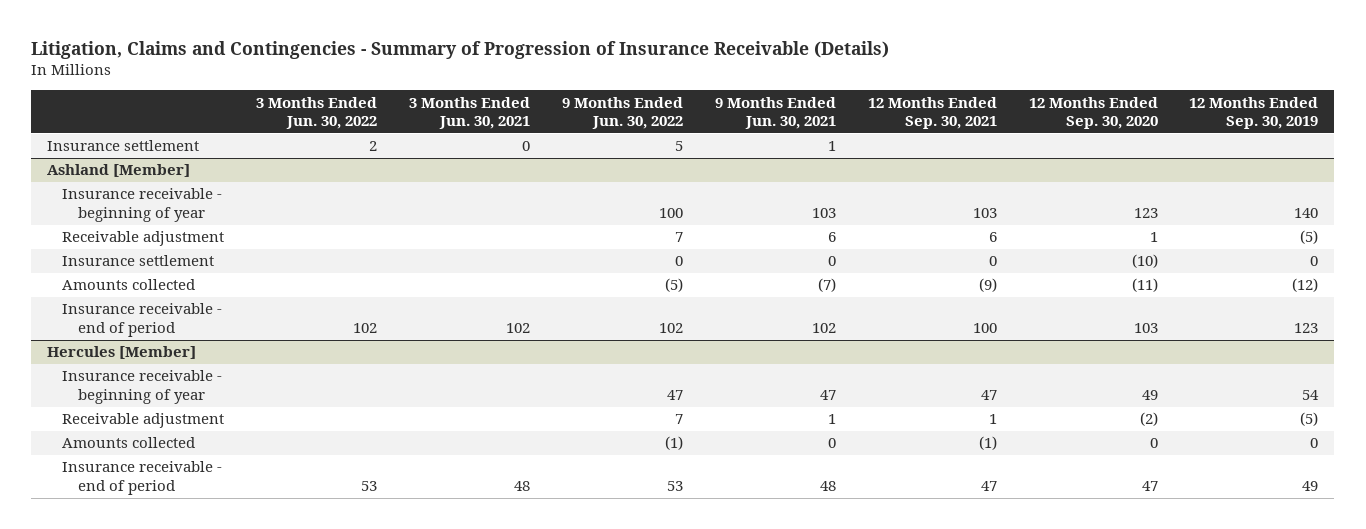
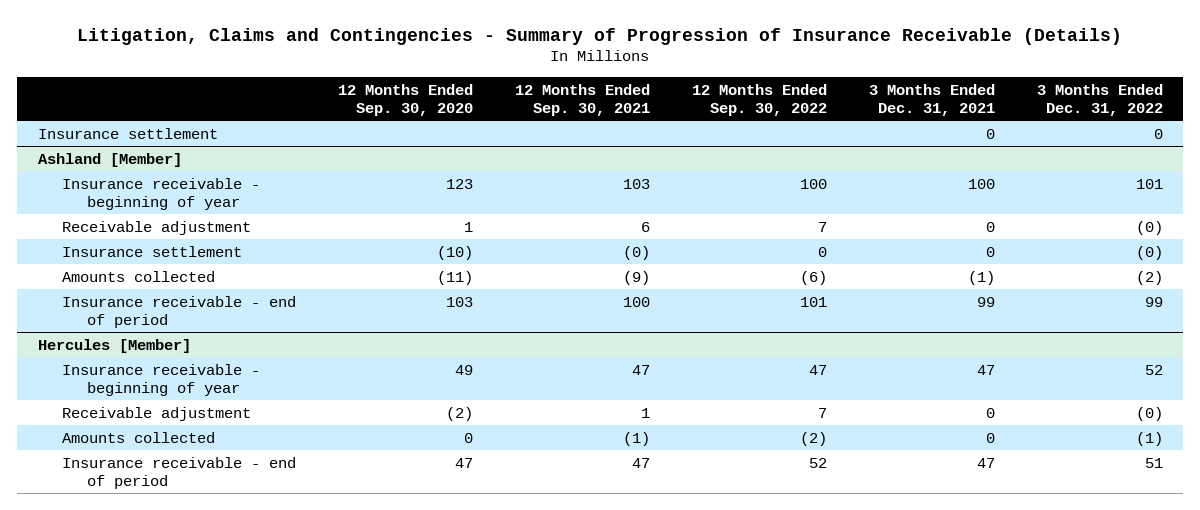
[256,96,378,130] 3 Months Ended Jun. 30, 2022 -> none
[409,96,531,130] 3 Months Ended Jun. 30, 2021 -> none
[561,96,683,130] 9 Months Ended Jun. 30, 2022 -> none
[714,96,836,130] 9 Months Ended Jun. 30, 2021 -> none
[1189,96,1319,130] 12 Months Ended Sep. 30, 2019 -> none
none -> [691,83,827,116] 12 Months Ended Sep. 30, 2022
none -> [868,83,995,116] 3 Months Ended Dec. 31, 2021
none -> [1036,83,1163,116] 3 Months Ended Dec. 31, 2022
[988,256,997,267] 0 -> [622,245,650,260] (0)

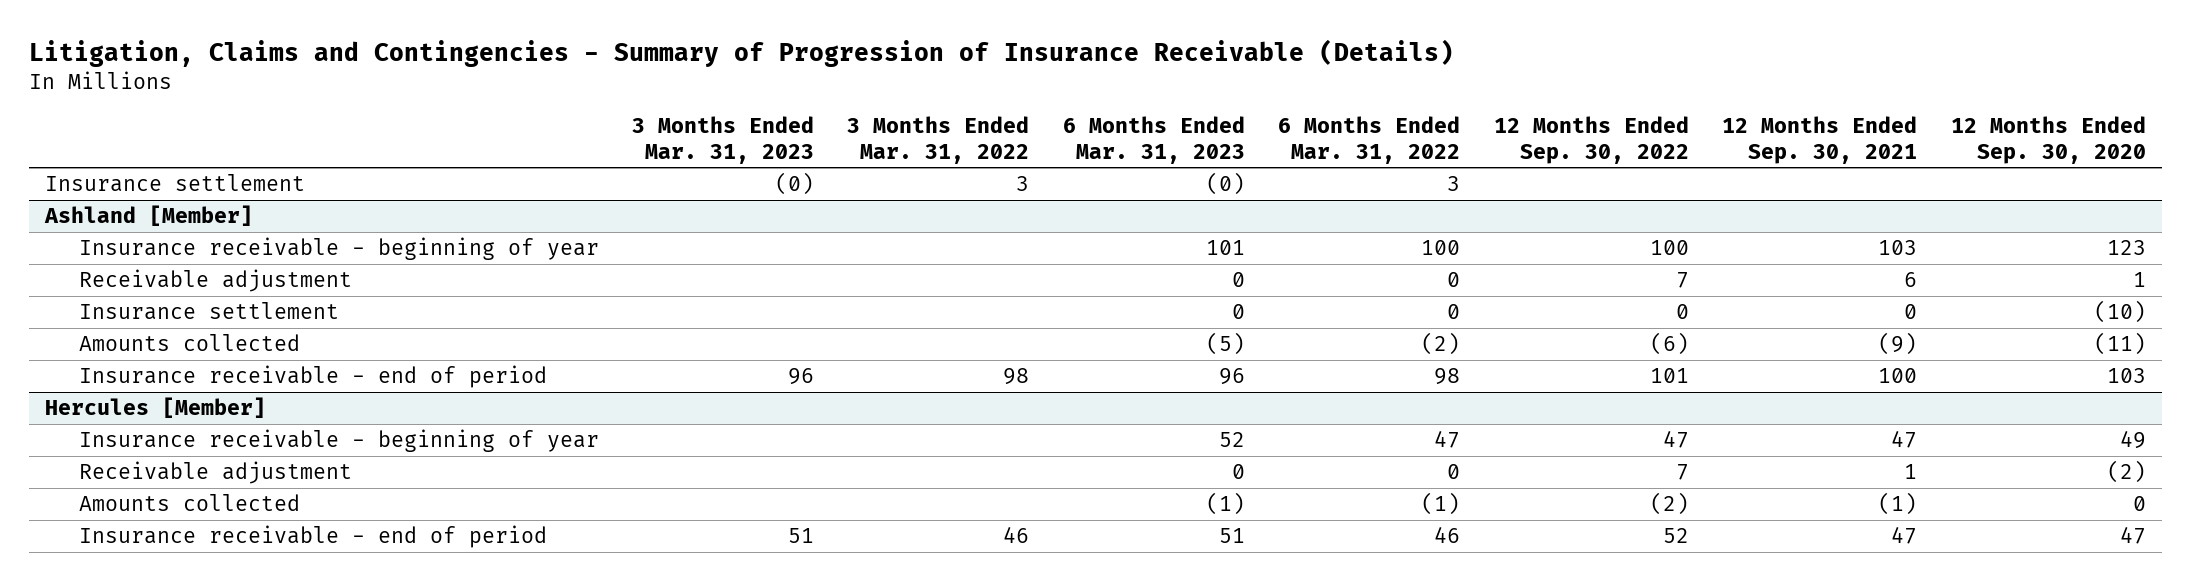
[868,83,995,116] 3 Months Ended Dec. 31, 2021 -> none
[1036,83,1163,116] 3 Months Ended Dec. 31, 2022 -> none
none -> [632,116,815,164] 3 Months Ended Mar. 31, 2023
none -> [847,116,1030,164] 3 Months Ended Mar. 31, 2022
none -> [1062,116,1245,164] 6 Months Ended Mar. 31, 2023
none -> [1278,116,1461,164] 6 Months Ended Mar. 31, 2022
[622,245,650,260] (0) -> [1904,304,1918,320] 0

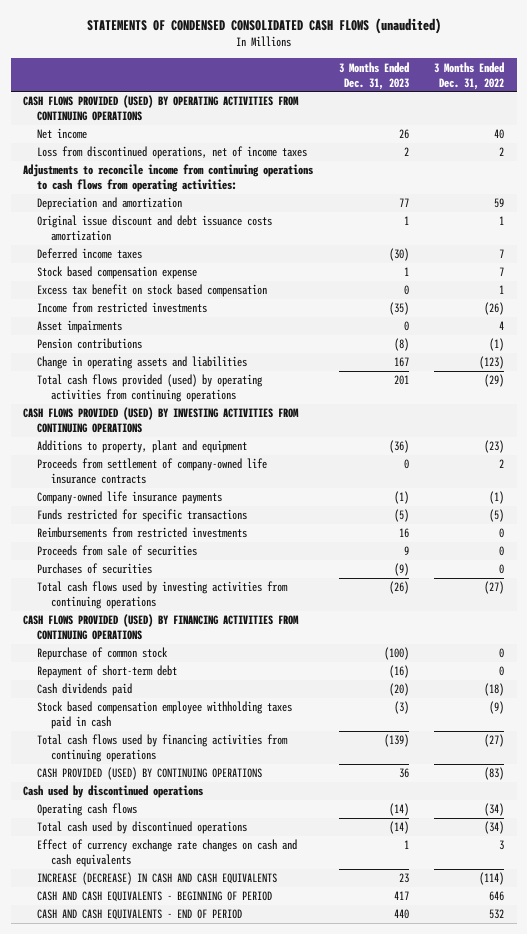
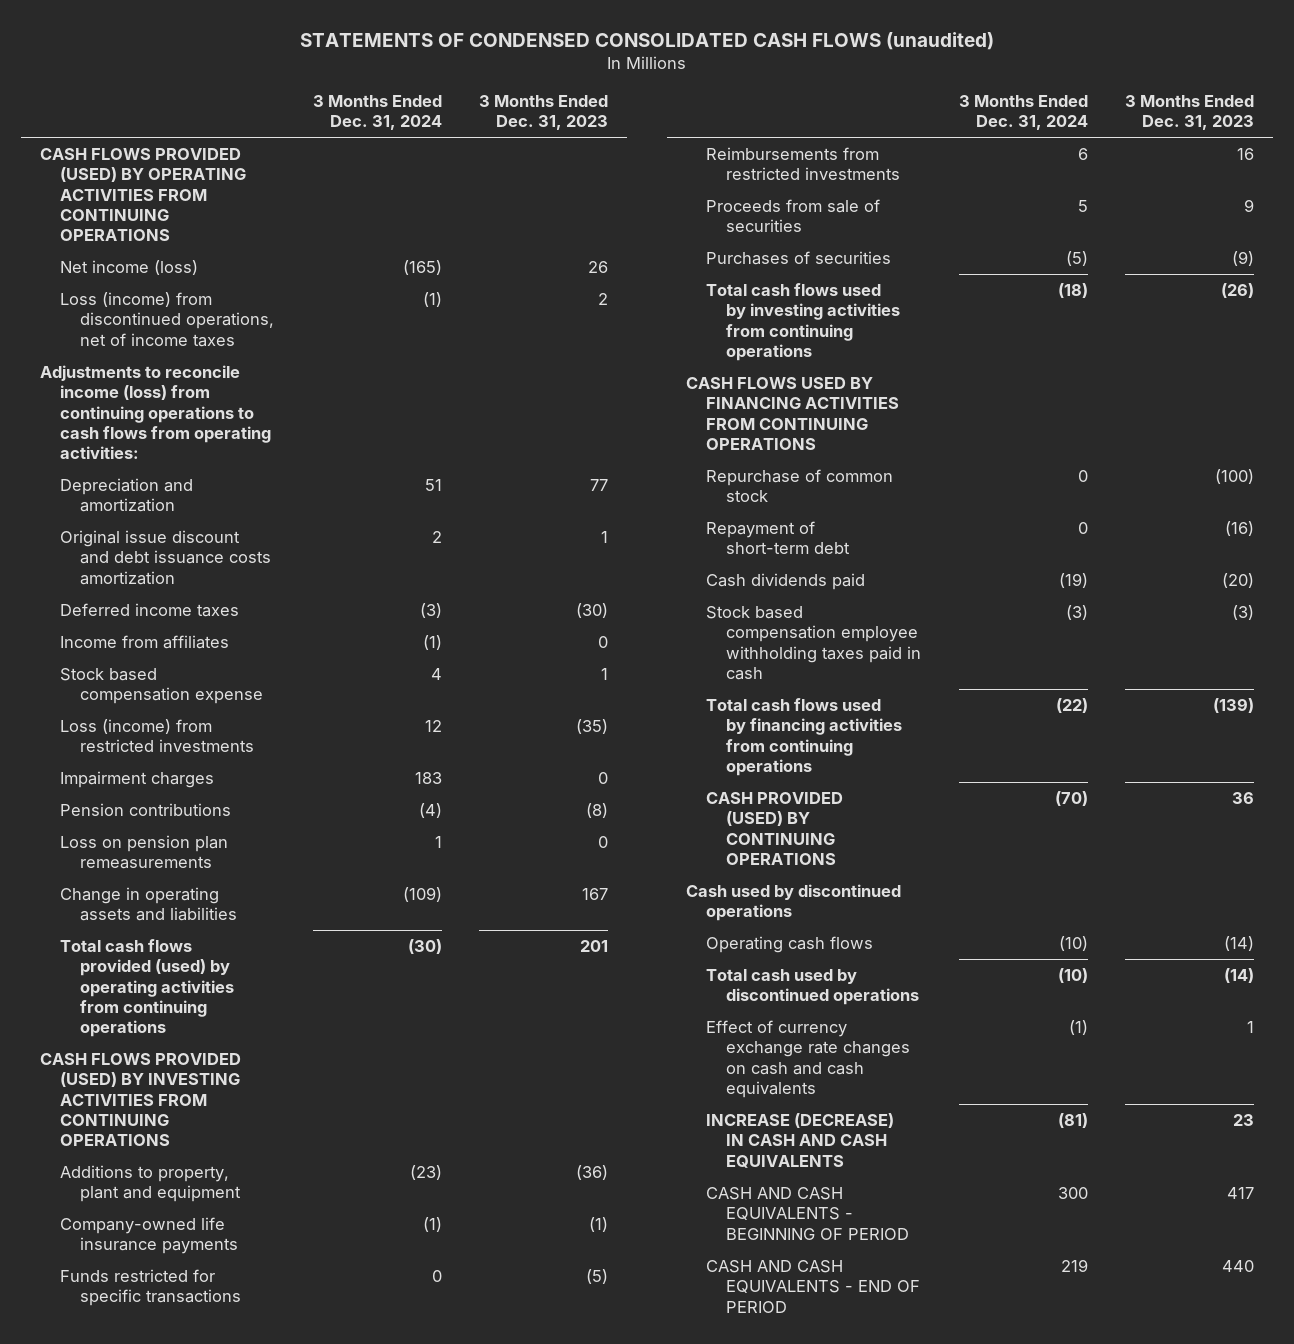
[433,61,504,90] 3 Months Ended Dec. 31, 2022 -> none
none -> [312,94,442,131] 3 Months Ended Dec. 31, 2024
[36,128,87,140] Net income -> [60,259,199,275] Net income (loss)
[36,146,307,160] Loss from discontinued operations, net of income taxes -> [60,291,275,347] Loss (income) from discontinued operations, net of income taxes
[23,164,314,193] Adjustments to reconcile income from continuing operations to cash flows from operating activities: -> [40,364,272,460] Adjustments to reconcile income (loss) from continuing operations to cash flows from operating activities:
none -> [60,634,230,649] Income from affiliates
[36,284,267,298] Excess tax benefit on stock based compensation -> none
[36,302,207,314] Income from restricted investments -> [60,718,255,753] Loss (income) from restricted investments
[36,320,122,334] Asset impairments -> [60,770,215,788] Impairment charges
none -> [60,834,229,870] Loss on pension plan remeasurements
[36,458,267,485] Proceeds from settlement of company-owned life insurance contracts -> none
[23,614,300,641] CASH FLOWS PROVIDED (USED) BY FINANCING ACTIVITIES FROM CONTINUING OPERATIONS -> [686,376,900,451] CASH FLOWS USED BY FINANCING ACTIVITIES FROM CONTINUING OPERATIONS

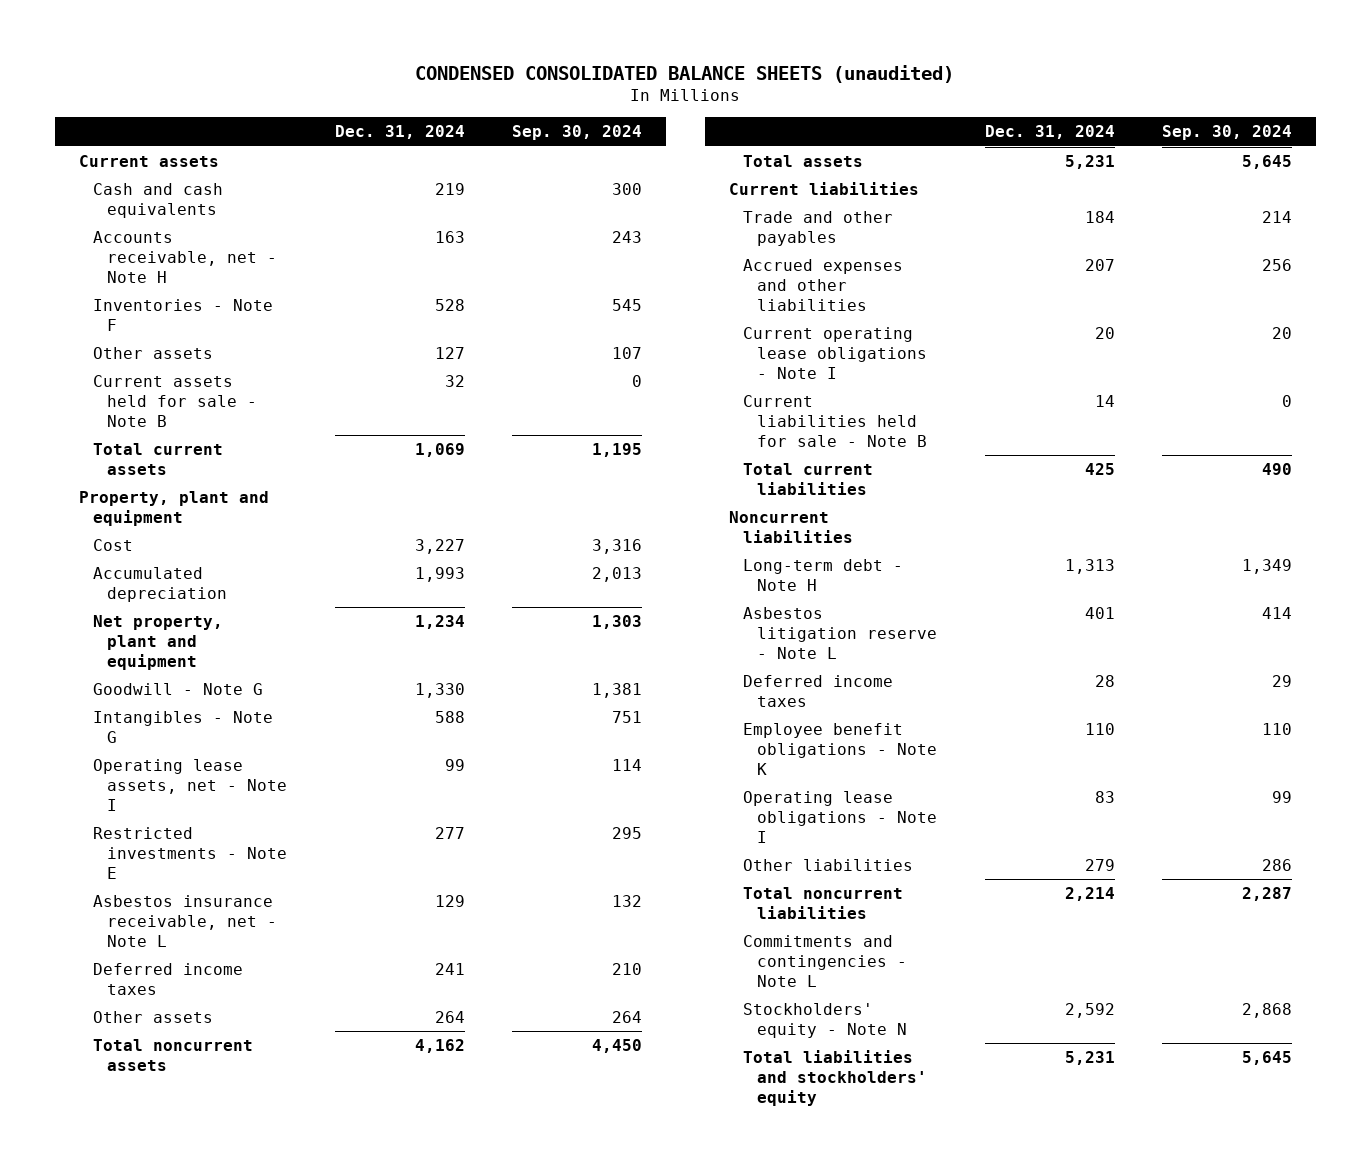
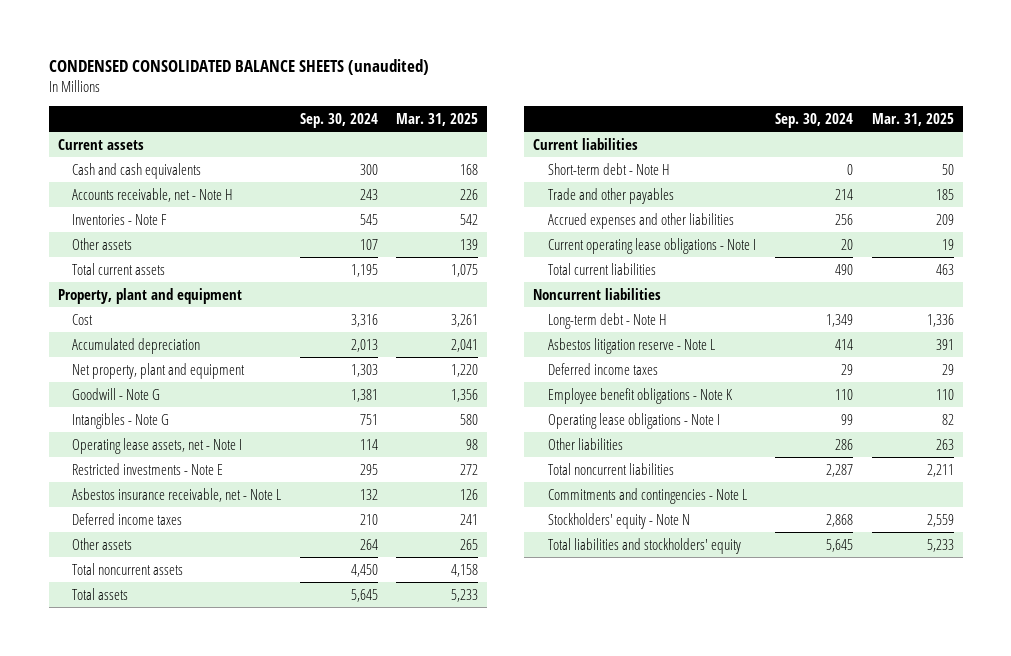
[334,125,465,140] Dec. 31, 2024 -> none
none -> [395,113,478,127] Mar. 31, 2025
[93,374,258,427] Current assets held for sale - Note B -> none
none -> [548,162,671,175] Short-term debt - Note H
[743,394,928,447] Current liabilities held for sale - Note B -> none

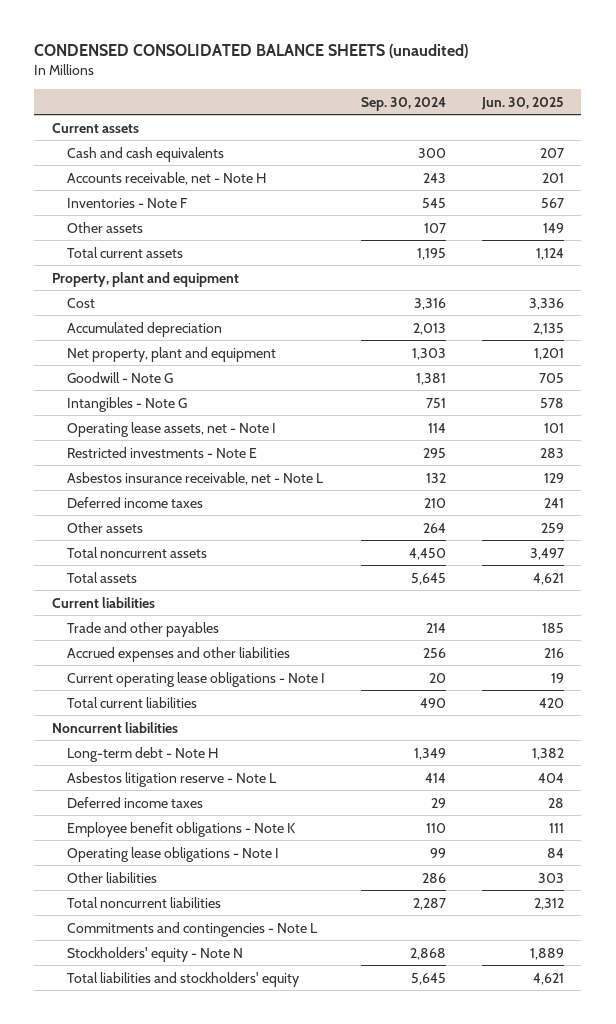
[395,113,478,127] Mar. 31, 2025 -> none
none -> [480,96,564,110] Jun. 30, 2025
[548,162,671,175] Short-term debt - Note H -> none

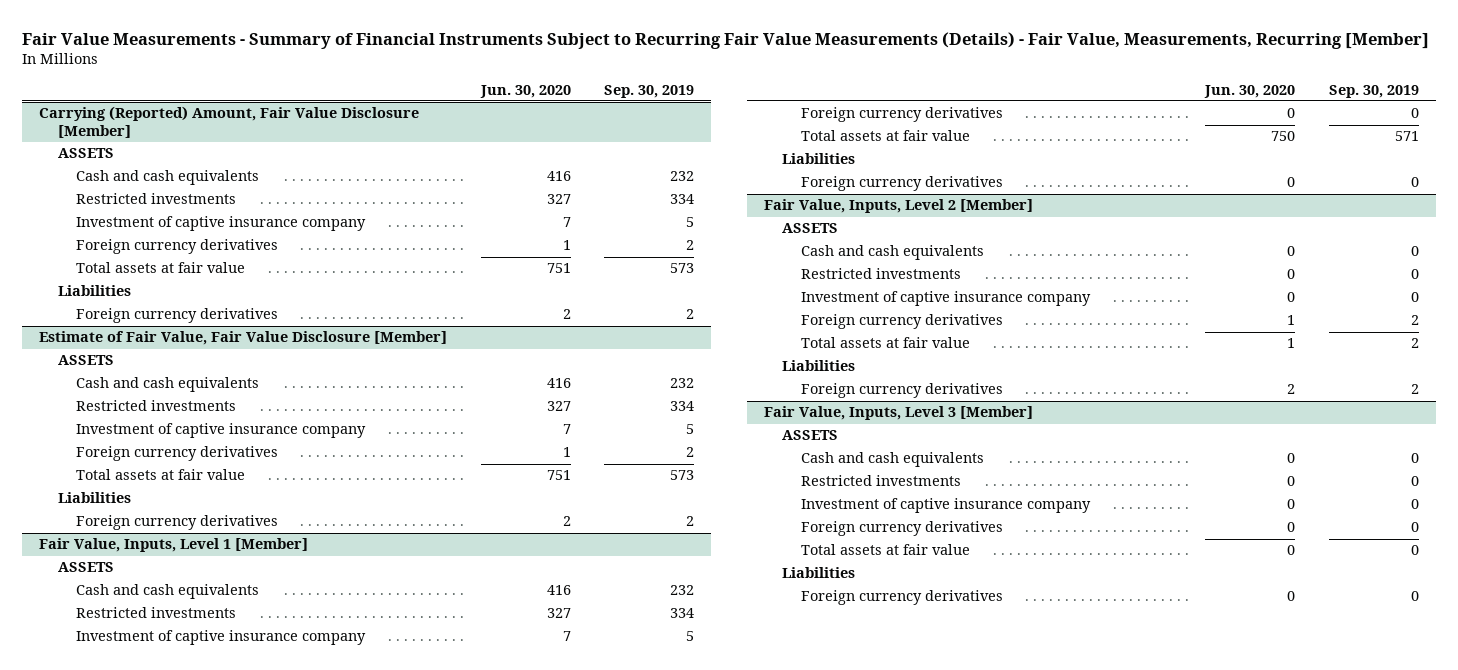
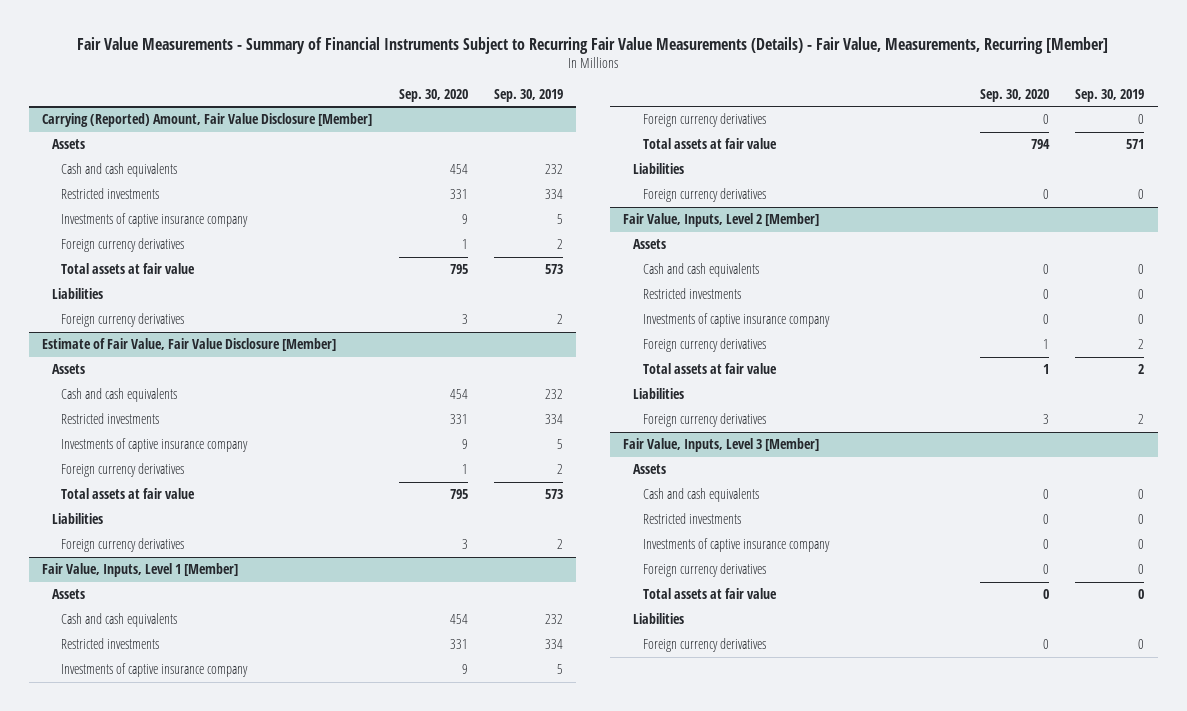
[479,84,571,98] Jun. 30, 2020 -> none
none -> [398,88,468,102] Sep. 30, 2020
[57,148,114,159] ASSETS -> [51,139,85,150] Assets
[76,216,367,232] Investment of captive insurance company -> [61,213,249,228] Investments of captive insurance company
[57,355,114,366] ASSETS -> [51,364,85,375] Assets
[76,423,367,439] Investment of captive insurance company -> [61,438,249,453] Investments of captive insurance company
[57,562,114,573] ASSETS -> [51,589,85,600] Assets
[76,630,367,646] Investment of captive insurance company -> [61,663,249,678] Investments of captive insurance company
[782,223,839,234] ASSETS -> [632,239,666,250] Assets
[800,291,1091,307] Investment of captive insurance company -> [642,313,830,328] Investments of captive insurance company
[782,430,839,441] ASSETS -> [632,464,666,475] Assets
[800,498,1091,514] Investment of captive insurance company -> [642,538,830,553] Investments of captive insurance company

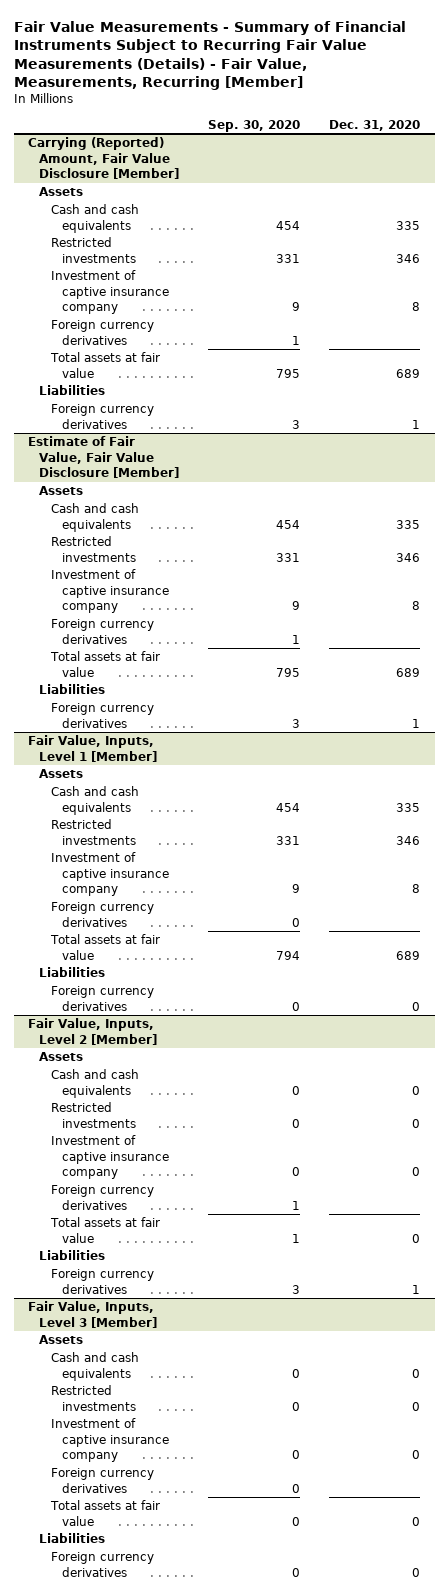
[494,88,564,102] Sep. 30, 2019 -> none
none -> [329,119,421,131] Dec. 31, 2020
[61,213,249,228] Investments of captive insurance company -> [50,270,170,314] Investment of captive insurance company
[61,438,249,453] Investments of captive insurance company -> [50,569,170,613] Investment of captive insurance company
[61,663,249,678] Investments of captive insurance company -> [50,852,170,896] Investment of captive insurance company
[642,313,830,328] Investments of captive insurance company -> [50,1135,170,1179] Investment of captive insurance company
[642,538,830,553] Investments of captive insurance company -> [50,1418,170,1462] Investment of captive insurance company

